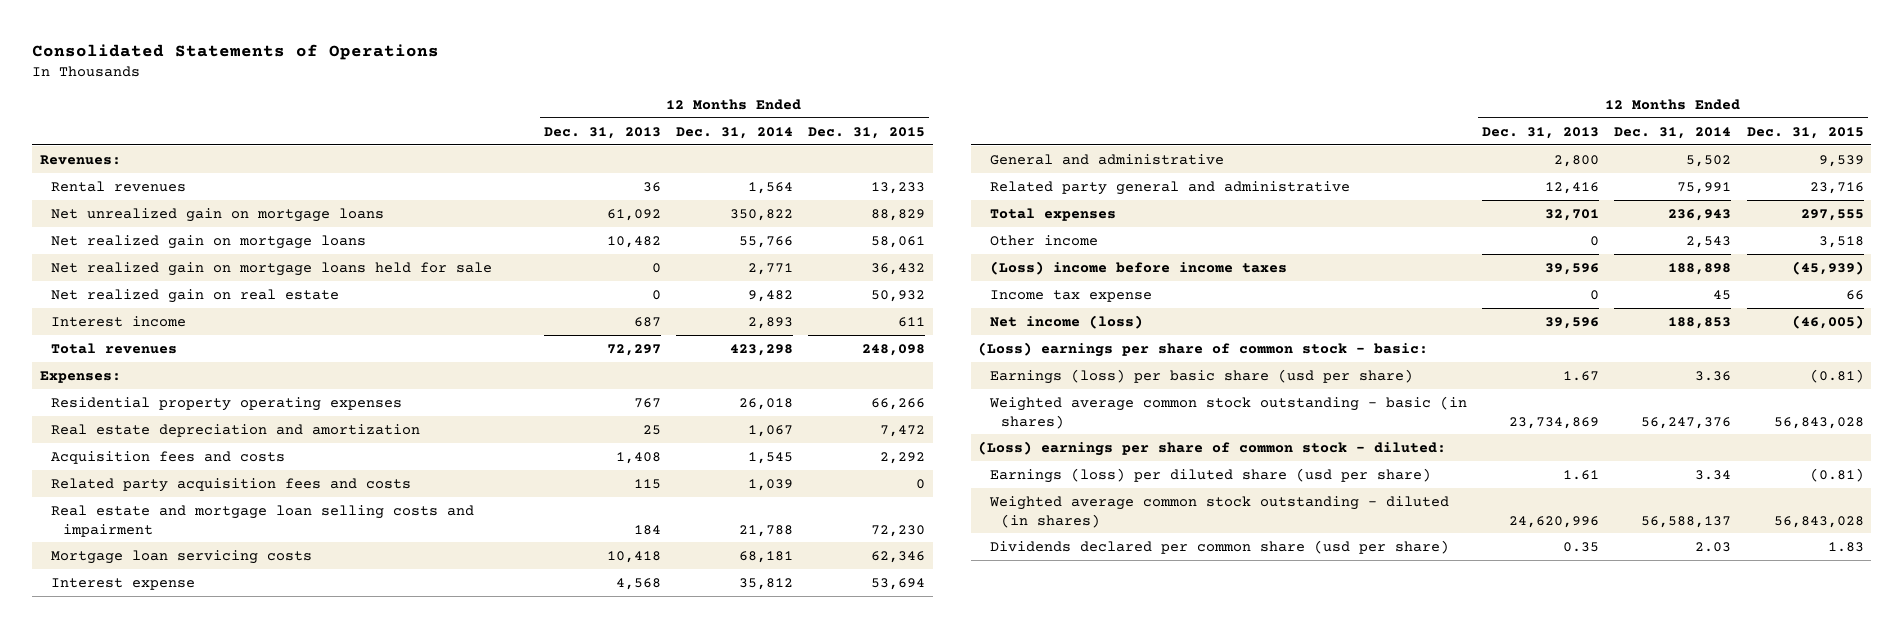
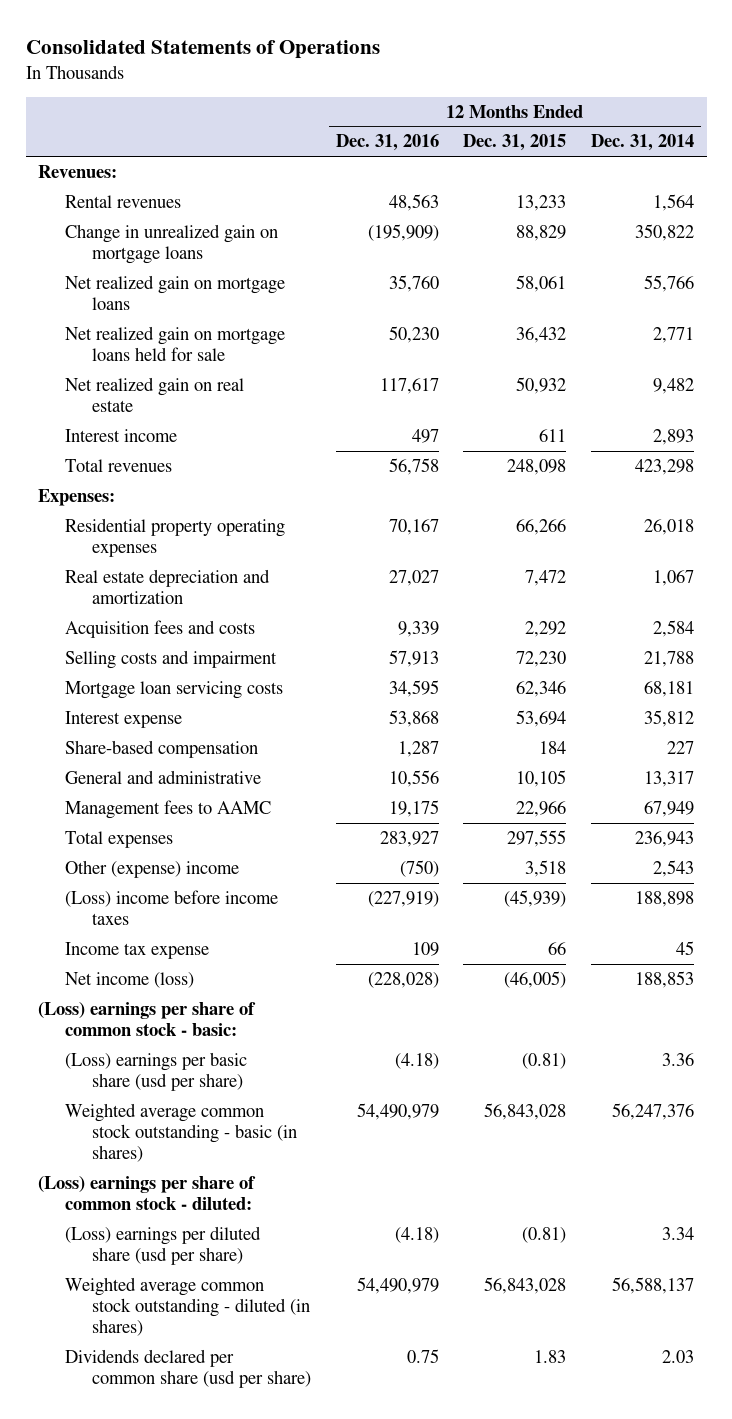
[543,126,661,139] Dec. 31, 2013 -> none
none -> [335,134,439,152] Dec. 31, 2016
[51,207,385,222] Net unrealized gain on mortgage loans -> [64,223,278,264] Change in unrealized gain on mortgage loans
[51,477,412,492] Related party acquisition fees and costs -> none
[747,451,793,464] 1,545 -> [653,619,695,637] 2,584
[51,504,475,537] Real estate and mortgage loan selling costs and impairment -> [64,649,277,669] Selling costs and impairment
[989,180,1350,195] Related party general and administrative -> none
none -> [64,739,258,758] Share-based compensation
[1686,154,1732,167] 5,502 -> [644,770,695,787] 13,317
[1818,154,1864,167] 9,539 -> [516,769,567,787] 10,105
none -> [64,799,271,819] Management fees to AAMC
[989,234,1098,246] Other income -> [64,859,239,878] Other (expense) income
[989,368,1413,384] Earnings (loss) per basic share (usd per share) -> [64,1051,247,1091] (Loss) earnings per basic share (usd per share)
[989,467,1431,483] Earnings (loss) per diluted share (usd per share) -> [64,1225,261,1265] (Loss) earnings per diluted share (usd per share)

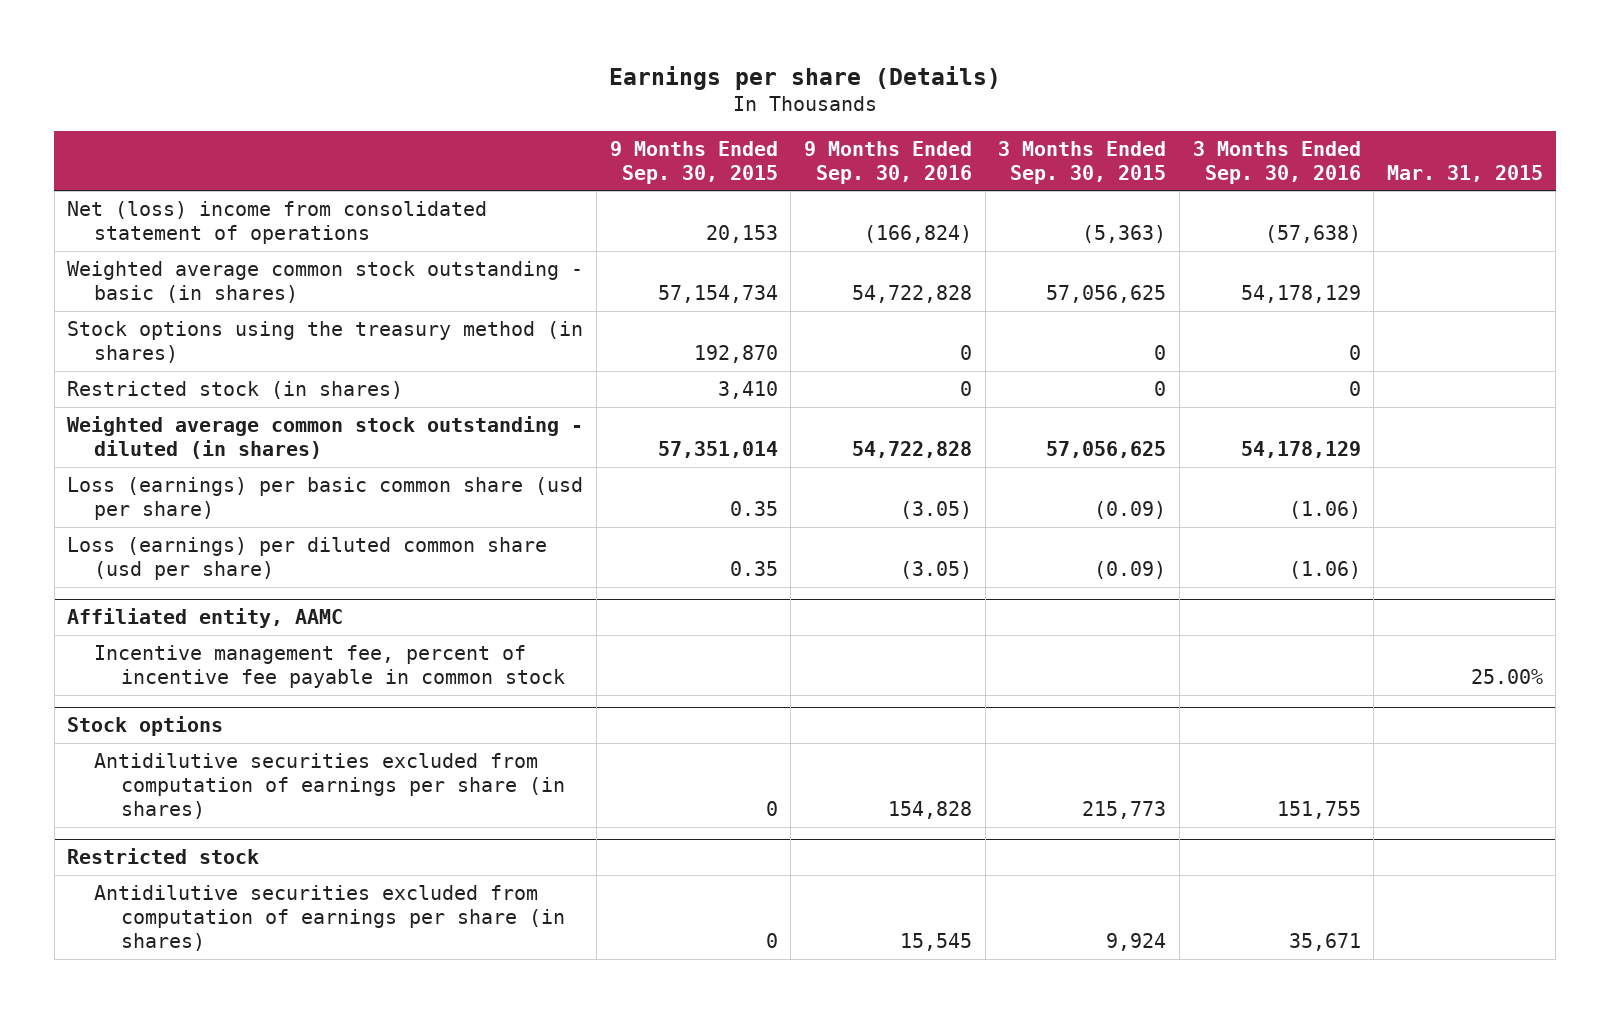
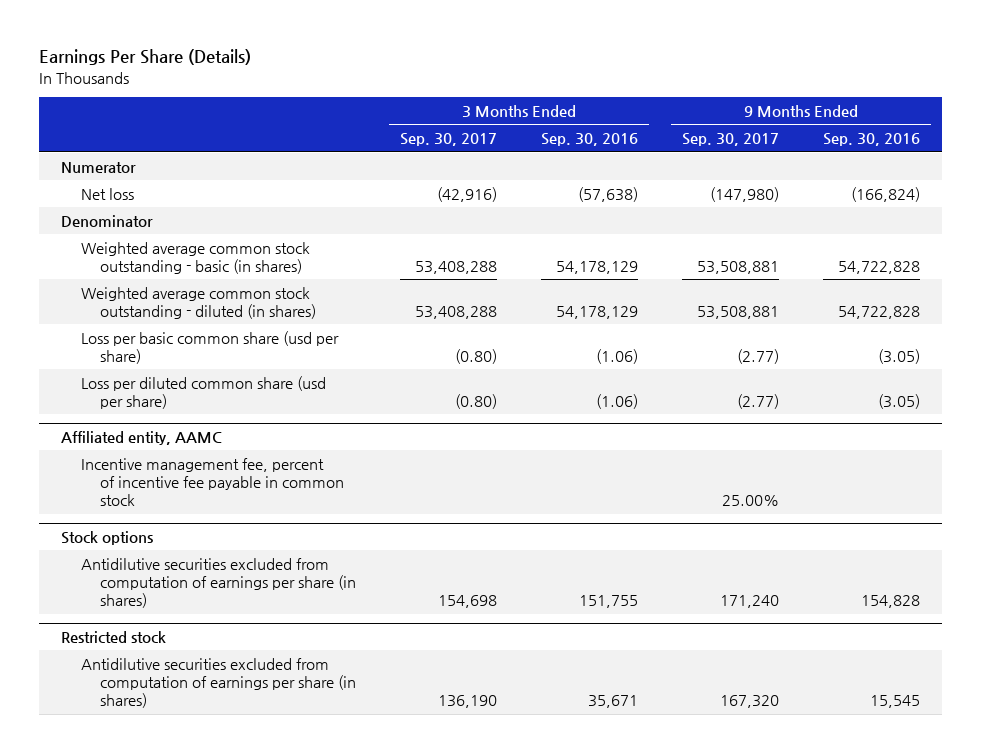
[609,65,1002,90] Earnings per share (Details) -> [39,49,252,66] Earnings Per Share (Details)
[609,140,778,184] 9 Months Ended Sep. 30, 2015 -> none
[998,140,1167,184] 3 Months Ended Sep. 30, 2015 -> none
[1386,164,1543,182] Mar. 31, 2015 -> none
none -> [400,133,498,147] Sep. 30, 2017
none -> [681,133,779,147] Sep. 30, 2017
none -> [61,161,137,173] Numerator
[67,200,488,245] Net (loss) income from consolidated statement of operations -> [80,187,134,200] Net loss
none -> [61,214,154,227] Denominator
[67,320,584,364] Stock options using the treasury method (in shares) -> none
[67,380,404,399] Restricted stock (in shares) -> none
[67,476,584,521] Loss (earnings) per basic common share (usd per share) -> [80,330,339,364] Loss per basic common share (usd per share)
[67,536,548,581] Loss (earnings) per diluted common share (usd per share) -> [80,375,326,409] Loss per diluted common share (usd per share)

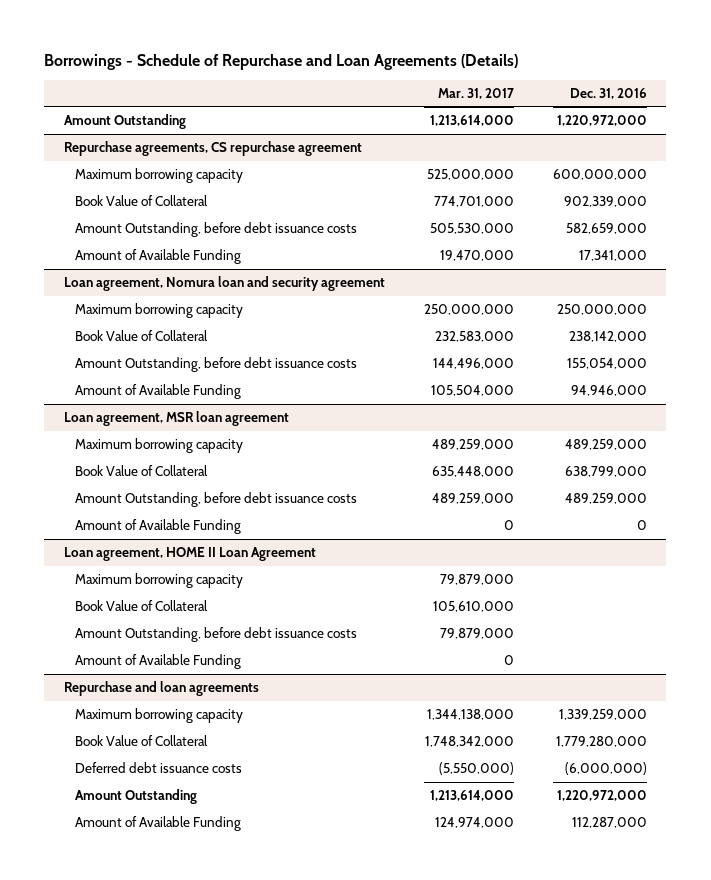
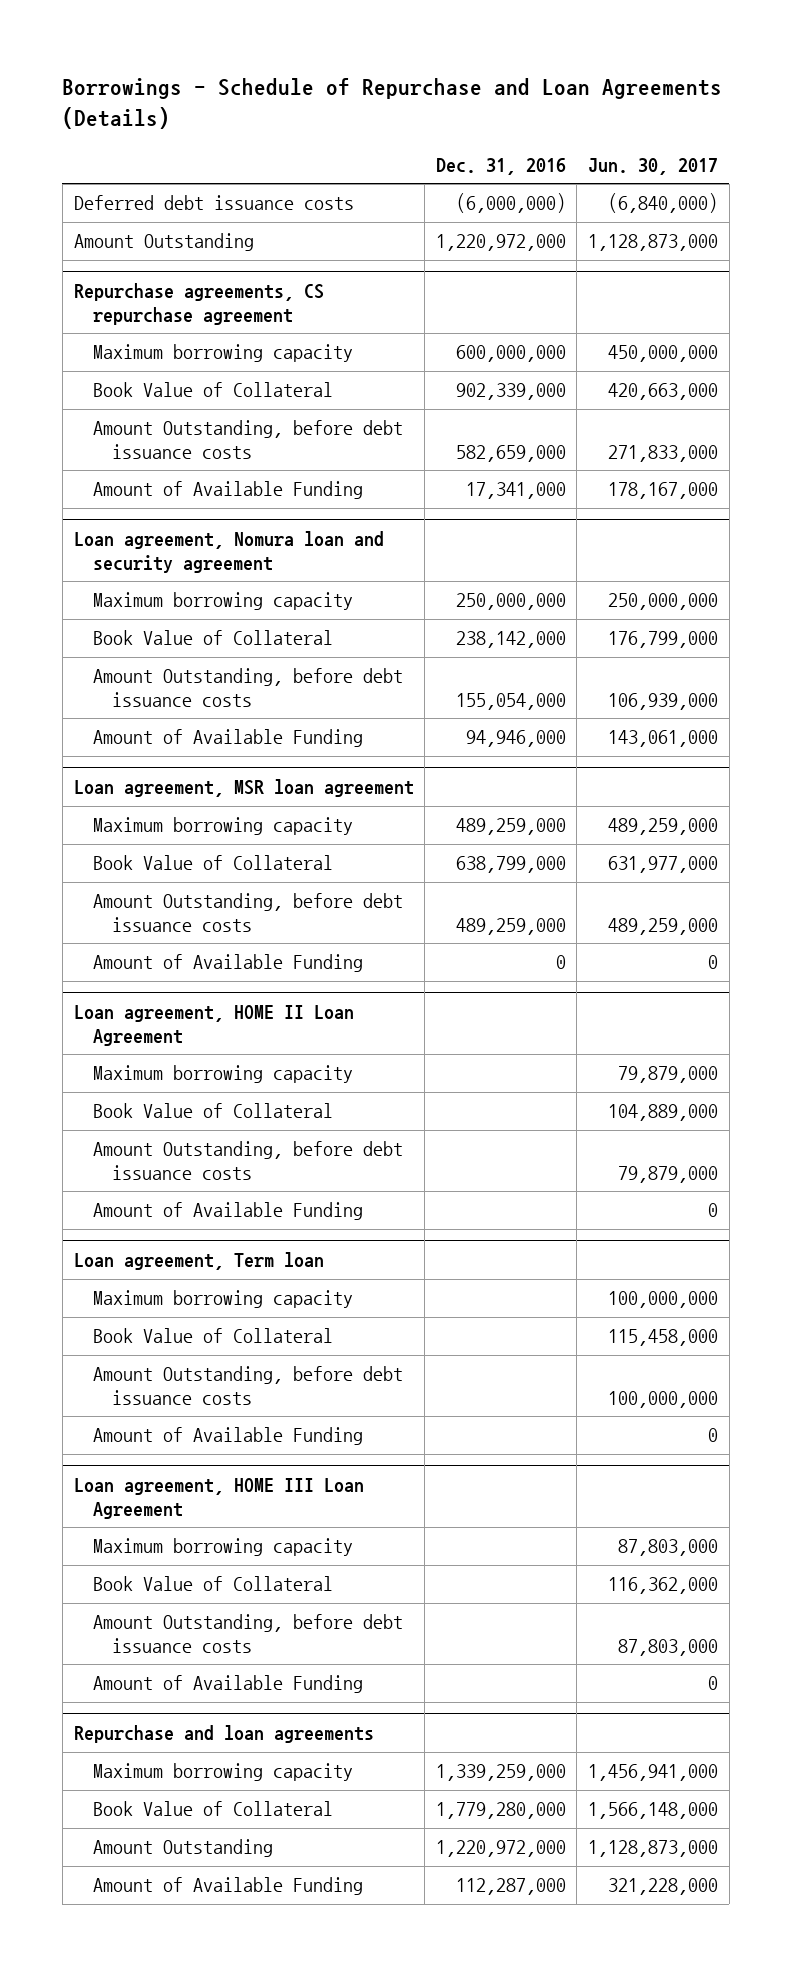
[437,87,514,99] Mar. 31, 2017 -> none
none -> [588,157,719,175] Jun. 30, 2017
none -> [73,195,354,211] Deferred debt issuance costs
none -> [73,1252,324,1271] Loan agreement, Term loan
none -> [92,1290,353,1309] Maximum borrowing capacity
none -> [92,1328,333,1344] Book Value of Collateral
none -> [92,1366,403,1405] Amount Outstanding, before debt issuance costs
none -> [92,1427,363,1446] Amount of Available Funding
none -> [73,1478,364,1519] Loan agreement, HOME III Loan Agreement
none -> [92,1538,353,1557] Maximum borrowing capacity
none -> [92,1576,333,1592] Book Value of Collateral
none -> [92,1614,403,1653] Amount Outstanding, before debt issuance costs
none -> [92,1675,363,1694] Amount of Available Funding
[74,762,242,774] Deferred debt issuance costs -> none

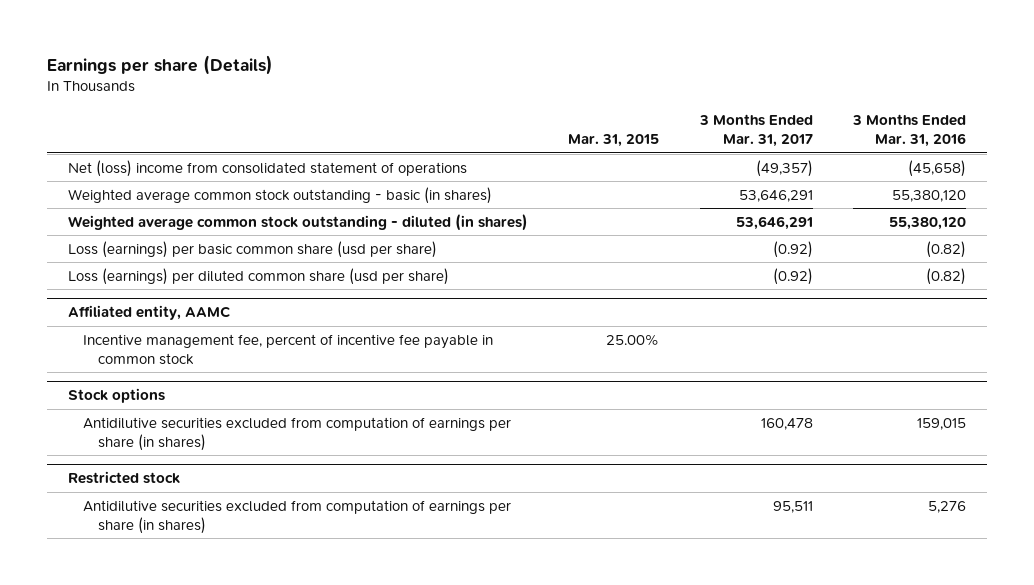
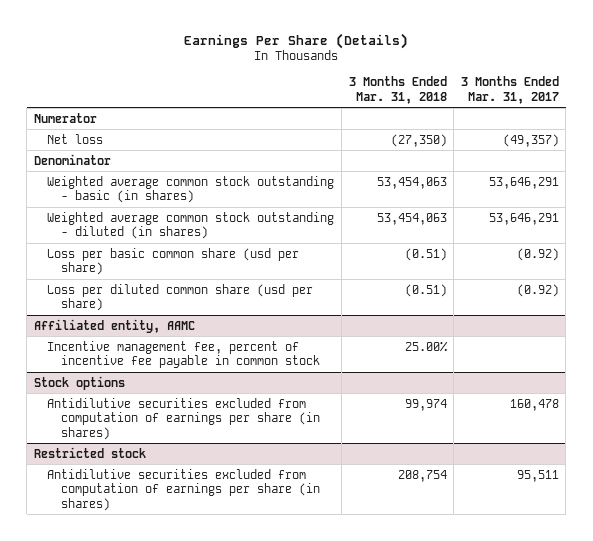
[47,54,274,75] Earnings per share (Details) -> [184,32,409,49] Earnings Per Share (Details)
[568,134,660,148] Mar. 31, 2015 -> none
[852,114,967,148] 3 Months Ended Mar. 31, 2016 -> none
none -> [348,76,447,104] 3 Months Ended Mar. 31, 2018
none -> [33,112,97,123] Numerator
[67,159,467,177] Net (loss) income from consolidated statement of operations -> [47,133,104,144] Net loss
none -> [33,153,111,165] Denominator
[67,240,437,258] Loss (earnings) per basic common share (usd per share) -> [47,247,300,276] Loss per basic common share (usd per share)
[67,267,449,285] Loss (earnings) per diluted common share (usd per share) -> [47,283,314,312] Loss per diluted common share (usd per share)

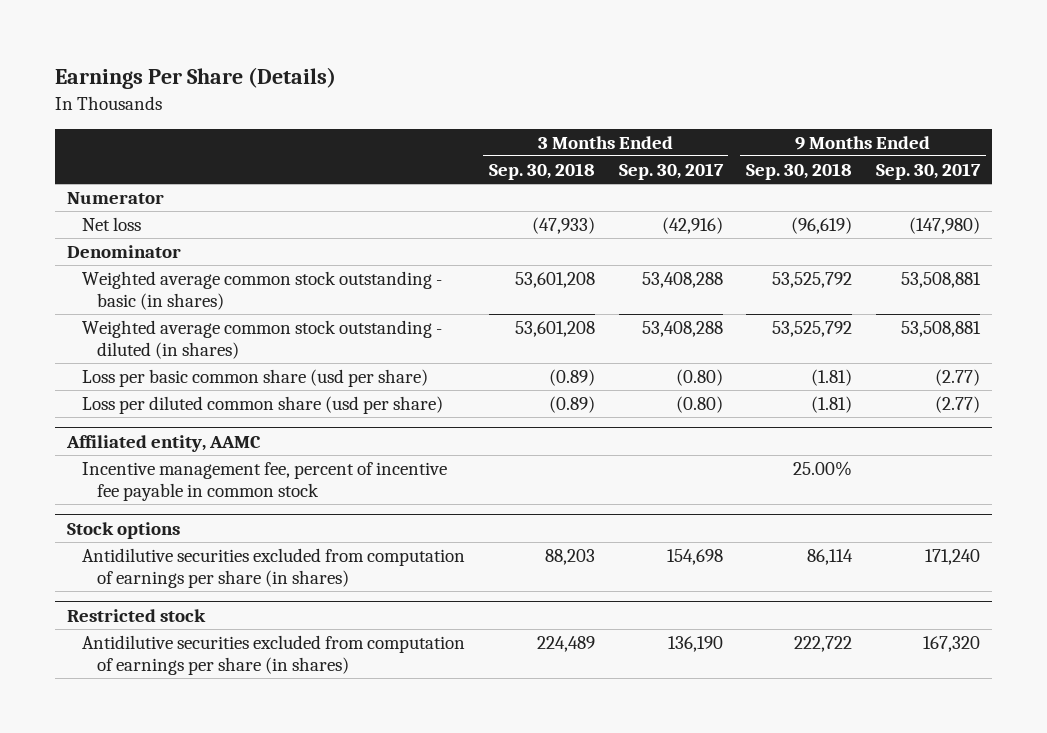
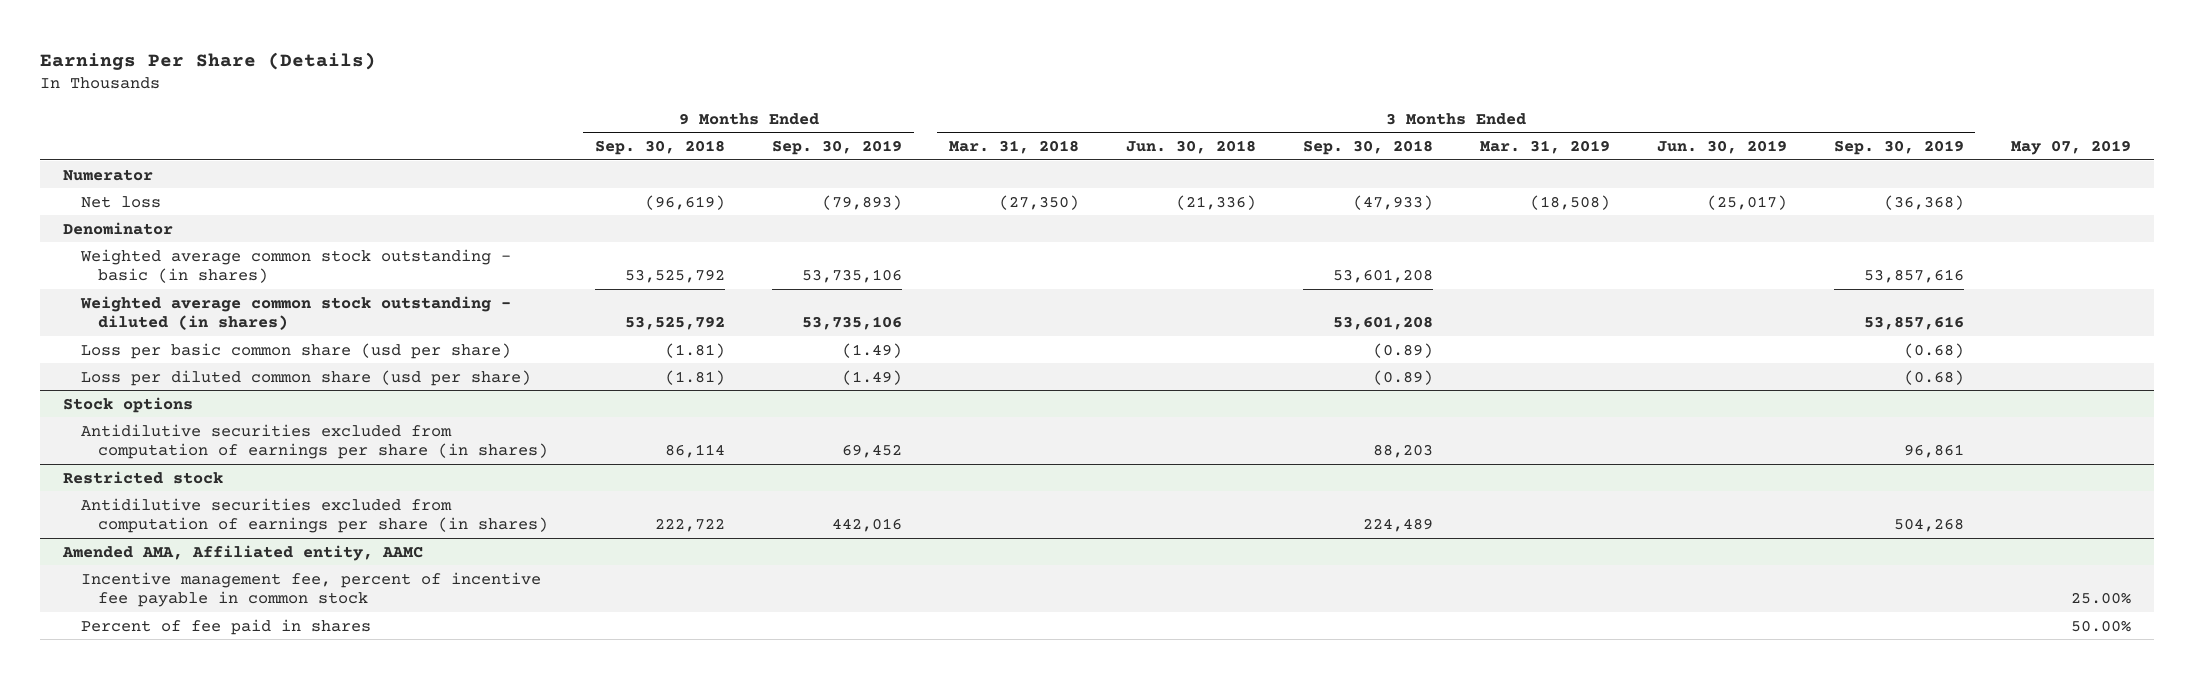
[618,163,724,181] Sep. 30, 2017 -> none
[876,163,982,181] Sep. 30, 2017 -> none
none -> [772,140,903,156] Sep. 30, 2019
none -> [949,140,1080,155] Mar. 31, 2018
none -> [1125,140,1256,155] Jun. 30, 2018
none -> [1479,140,1610,155] Mar. 31, 2019
none -> [1656,140,1787,155] Jun. 30, 2019
none -> [1833,140,1964,156] Sep. 30, 2019
none -> [2010,140,2131,156] May 07, 2019
[65,435,261,453] Affiliated entity, AAMC -> none
[81,462,447,502] Incentive management fee, percent of incentive fee payable in common stock -> none
none -> [62,544,424,561] Amended AMA, Affiliated entity, AAMC
none -> [80,571,541,608] Incentive management fee, percent of incentive fee payable in common stock
none -> [80,618,371,635] Percent of fee paid in shares

